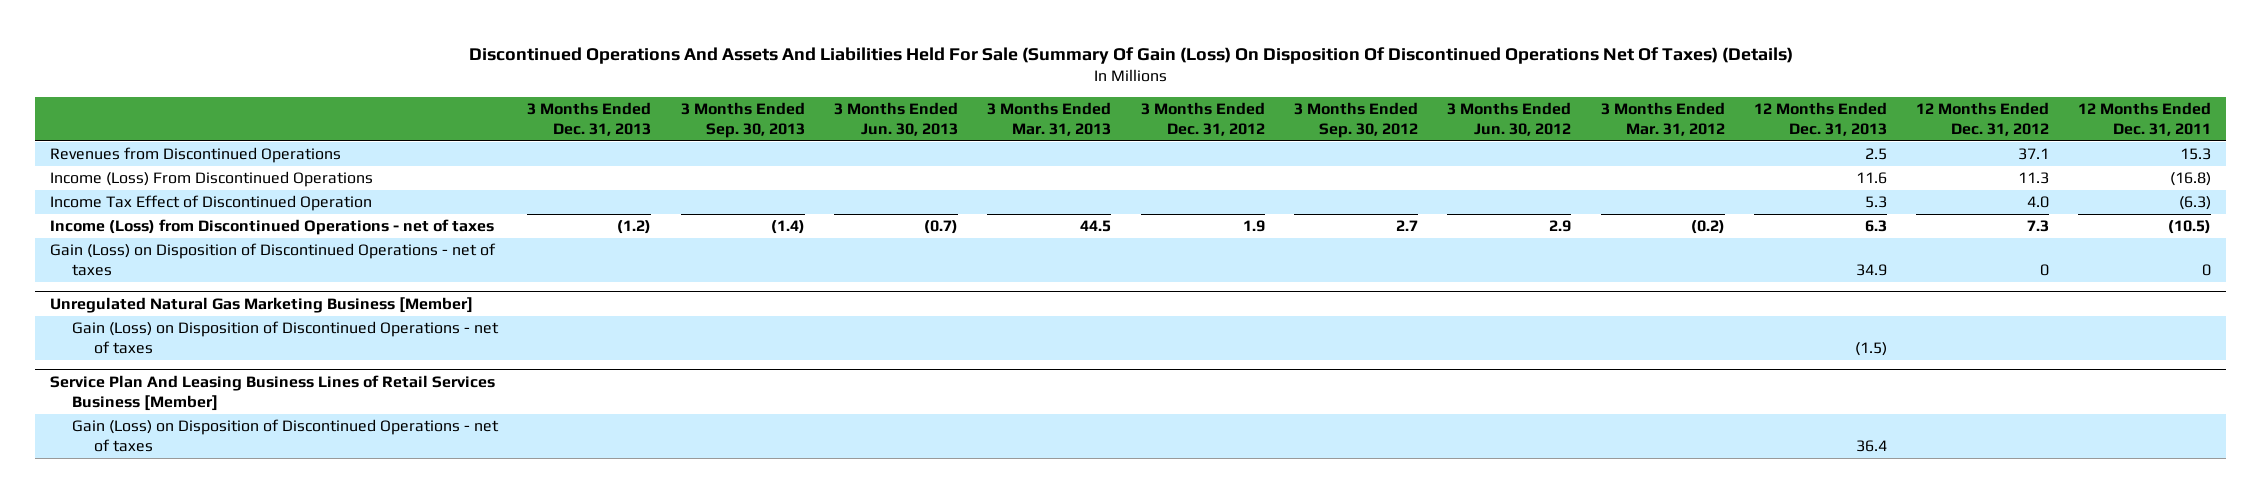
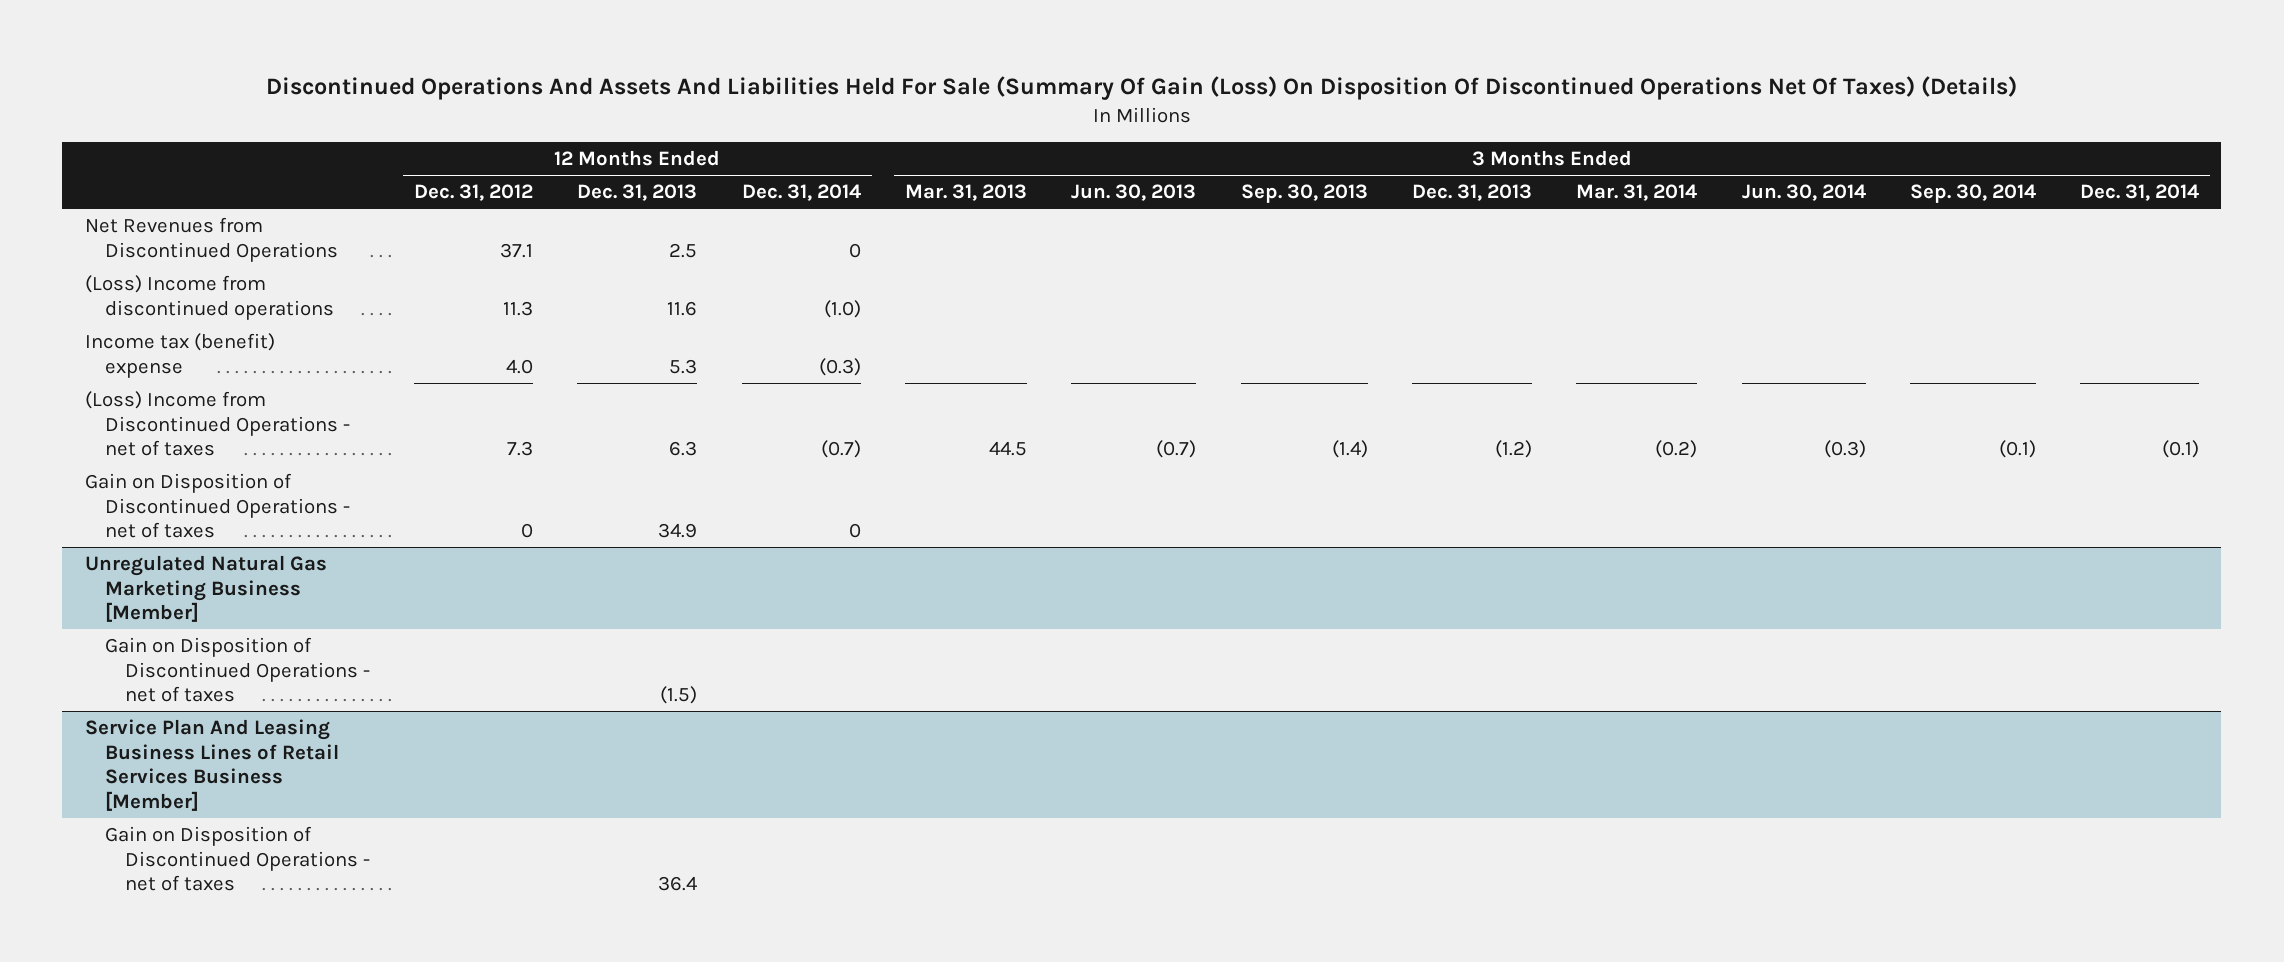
[1140,101,1265,136] 3 Months Ended Dec. 31, 2012 -> none
[1293,101,1418,138] 3 Months Ended Sep. 30, 2012 -> none
[1447,101,1572,136] 3 Months Ended Jun. 30, 2012 -> none
[1600,101,1725,136] 3 Months Ended Mar. 31, 2012 -> none
[2078,101,2212,136] 12 Months Ended Dec. 31, 2011 -> none
none -> [741,184,861,202] Dec. 31, 2014
none -> [1576,184,1698,202] Mar. 31, 2014
none -> [1741,184,1866,202] Jun. 30, 2014
none -> [1909,184,2036,204] Sep. 30, 2014
none -> [2080,184,2200,202] Dec. 31, 2014
[49,147,341,164] Revenues from Discontinued Operations -> [84,216,338,262] Net Revenues from Discontinued Operations
[49,171,373,188] Income (Loss) From Discontinued Operations -> [84,274,334,320] (Loss) Income from discontinued operations
[49,195,372,212] Income Tax Effect of Discontinued Operation -> [84,332,275,378] Income tax (benefit) expense
[49,219,494,236] Income (Loss) from Discontinued Operations - net of taxes -> [84,390,350,457] (Loss) Income from Discontinued Operations - net of taxes
[49,243,496,276] Gain (Loss) on Disposition of Discontinued Operations - net of taxes -> [84,472,350,539] Gain on Disposition of Discontinued Operations - net of taxes
[72,321,500,354] Gain (Loss) on Disposition of Discontinued Operations - net of taxes -> [104,636,370,703] Gain on Disposition of Discontinued Operations - net of taxes
[72,419,500,452] Gain (Loss) on Disposition of Discontinued Operations - net of taxes -> [104,825,370,892] Gain on Disposition of Discontinued Operations - net of taxes

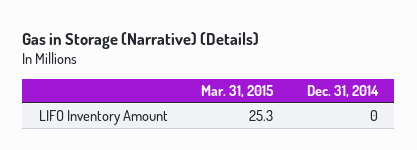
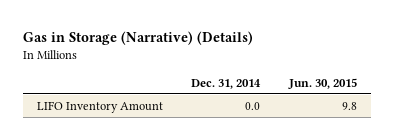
[201,84,275,98] Mar. 31, 2015 -> none
none -> [287,77,357,89] Jun. 30, 2015
[369,110,378,122] 0 -> [245,102,261,111] 0.0

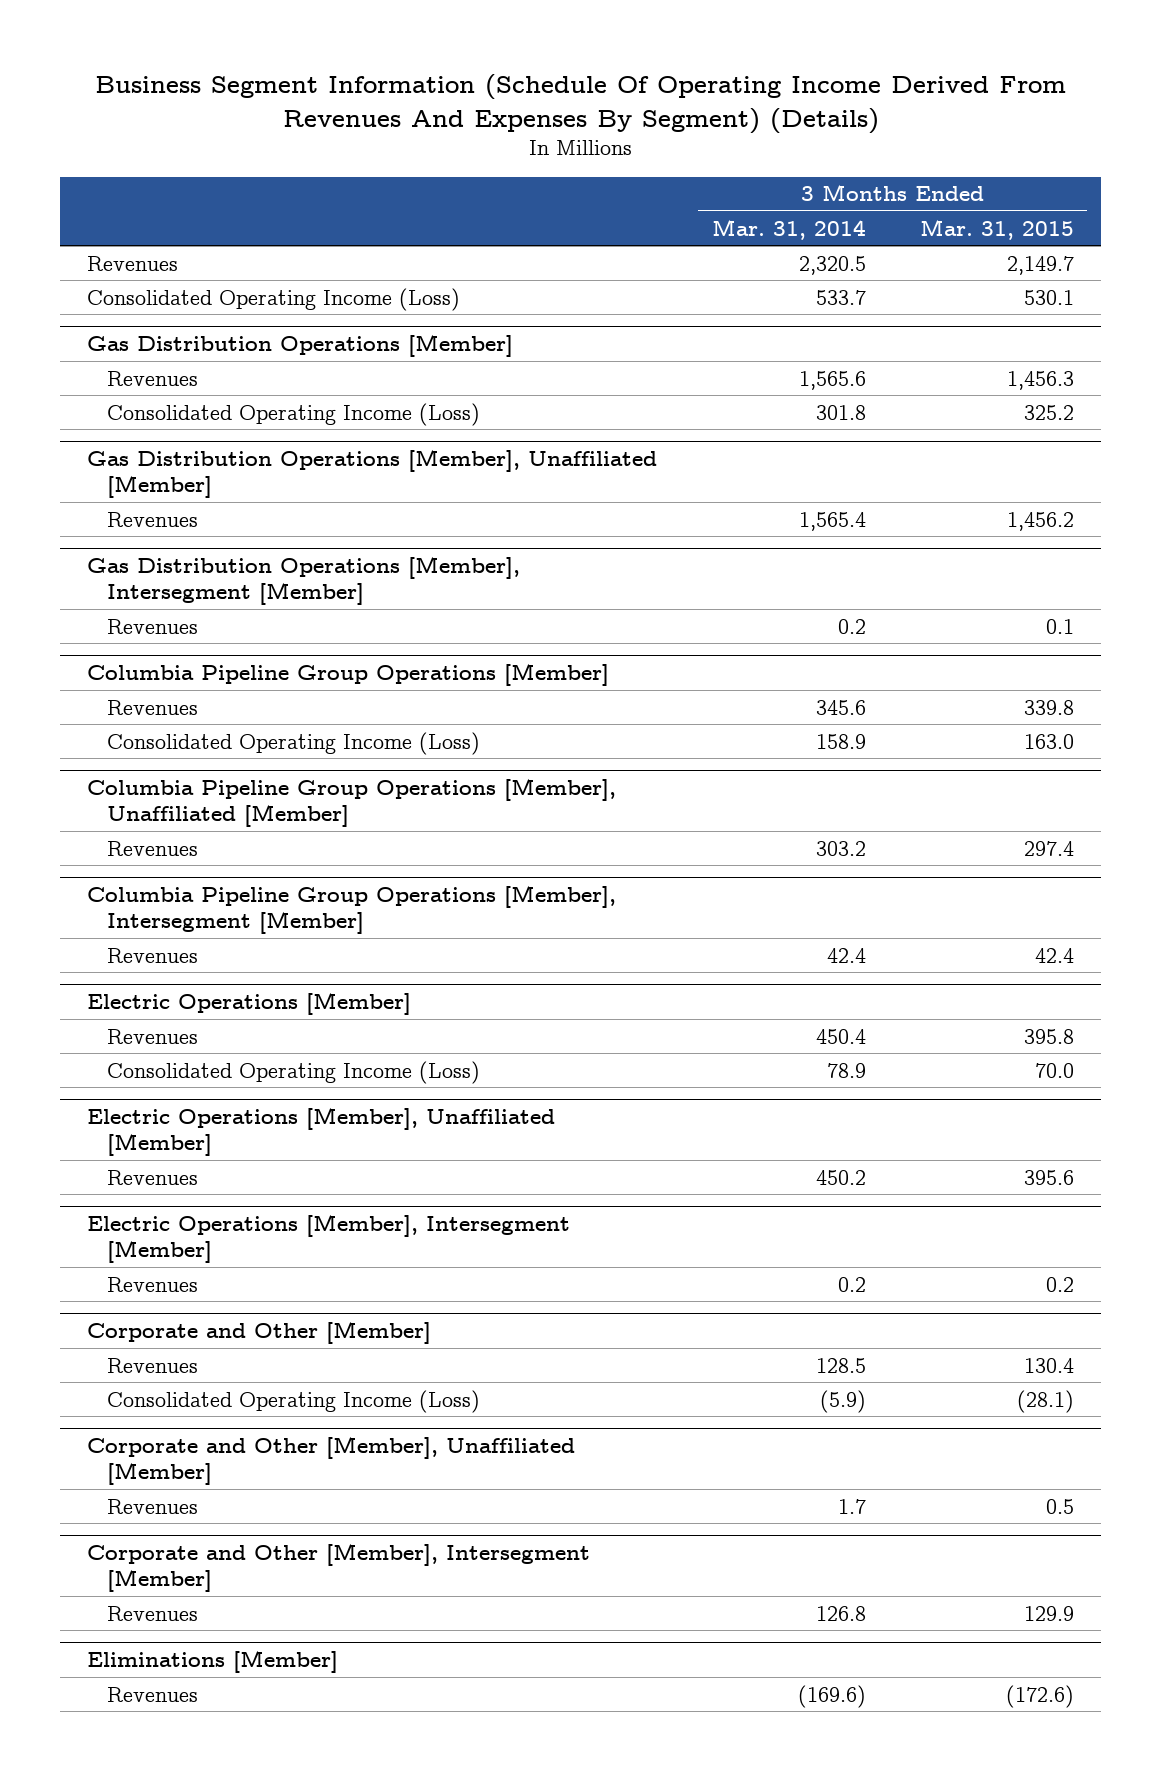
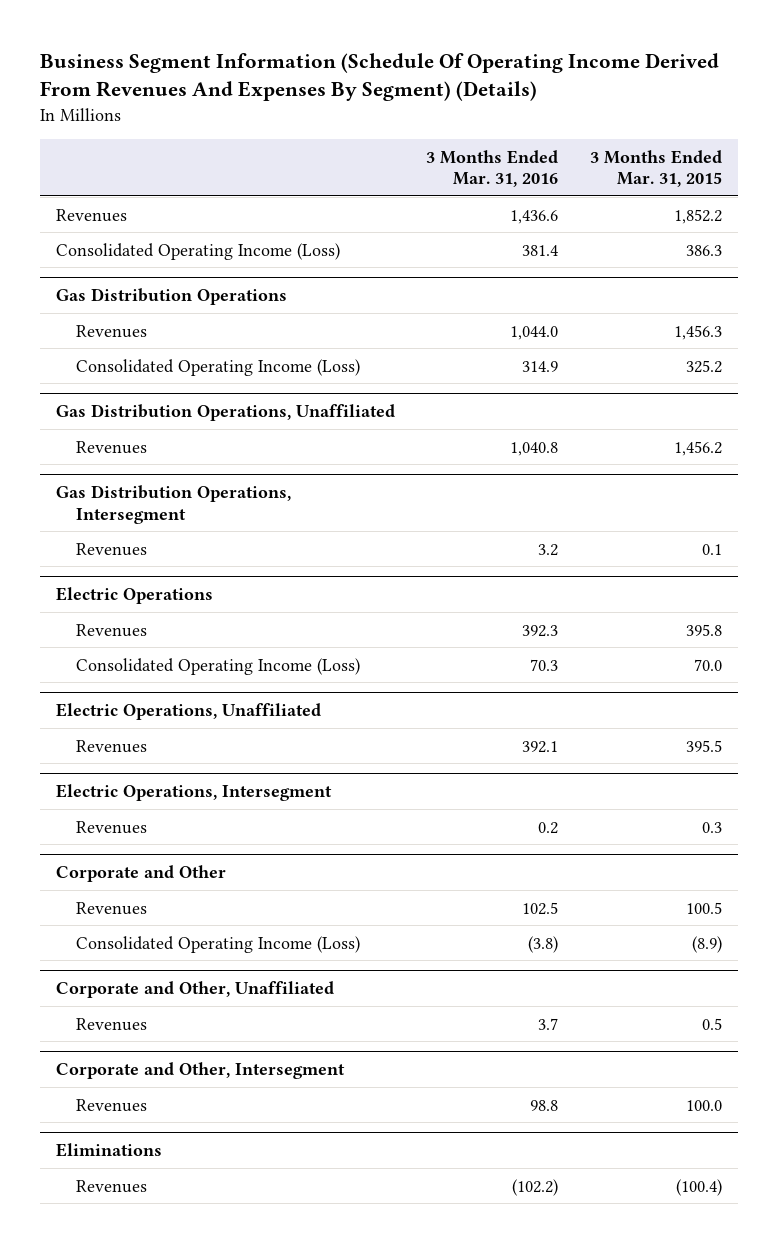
[711,218,866,240] Mar. 31, 2014 -> none
none -> [426,149,559,187] 3 Months Ended Mar. 31, 2016
[1006,255,1074,275] 2,149.7 -> [674,208,723,224] 1,852.2
[1023,289,1074,305] 530.1 -> [686,244,723,256] 386.3
[87,334,514,358] Gas Distribution Operations [Member] -> [55,288,287,306] Gas Distribution Operations
[87,449,658,498] Gas Distribution Operations [Member], Unaffiliated [Member] -> [55,404,395,422] Gas Distribution Operations, Unaffiliated
[87,556,521,605] Gas Distribution Operations [Member], Intersegment [Member] -> [55,485,291,524] Gas Distribution Operations, Intersegment
[87,663,610,687] Columbia Pipeline Group Operations [Member] -> none
[107,699,199,715] Revenues -> none
[107,731,481,755] Consolidated Operating Income (Loss) -> none
[87,778,617,827] Columbia Pipeline Group Operations [Member], Unaffiliated [Member] -> none
[107,840,199,856] Revenues -> none
[87,885,617,934] Columbia Pipeline Group Operations [Member], Intersegment [Member] -> none
[107,947,199,963] Revenues -> none
[87,992,412,1016] Electric Operations [Member] -> [55,587,213,605] Electric Operations
[87,1107,556,1156] Electric Operations [Member], Unaffiliated [Member] -> [55,703,321,721] Electric Operations, Unaffiliated
[1023,1169,1074,1185] 395.6 -> [686,739,723,752] 395.5
[87,1214,571,1263] Electric Operations [Member], Intersegment [Member] -> [55,784,332,802] Electric Operations, Intersegment
[1045,1276,1074,1292] 0.2 -> [702,821,723,833] 0.3
[87,1321,432,1345] Corporate and Other [Member] -> [55,865,226,883] Corporate and Other
[1023,1357,1074,1373] 130.4 -> [686,901,723,914] 100.5
[1016,1389,1074,1413] (28.1) -> [692,935,723,953] (8.9)
[87,1436,576,1485] Corporate and Other [Member], Unaffiliated [Member] -> [55,981,334,999] Corporate and Other, Unaffiliated
[87,1543,591,1592] Corporate and Other [Member], Intersegment [Member] -> [55,1062,345,1080] Corporate and Other, Intersegment
[1023,1605,1074,1621] 129.9 -> [686,1099,723,1111] 100.0
[87,1650,339,1674] Eliminations [Member] -> [55,1143,162,1158] Eliminations
[1005,1684,1074,1708] (172.6) -> [676,1178,723,1196] (100.4)

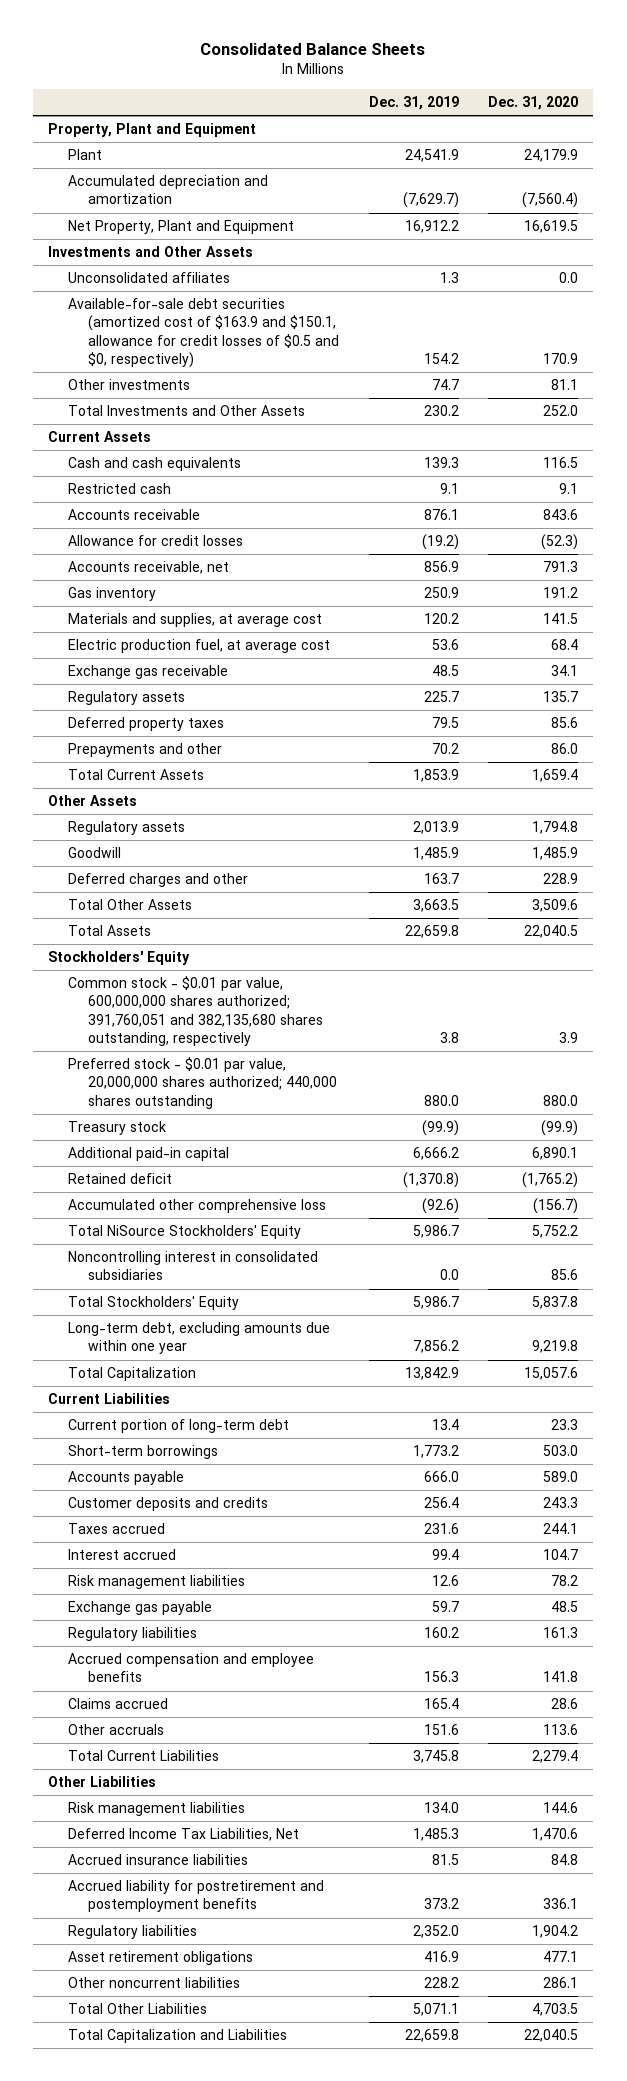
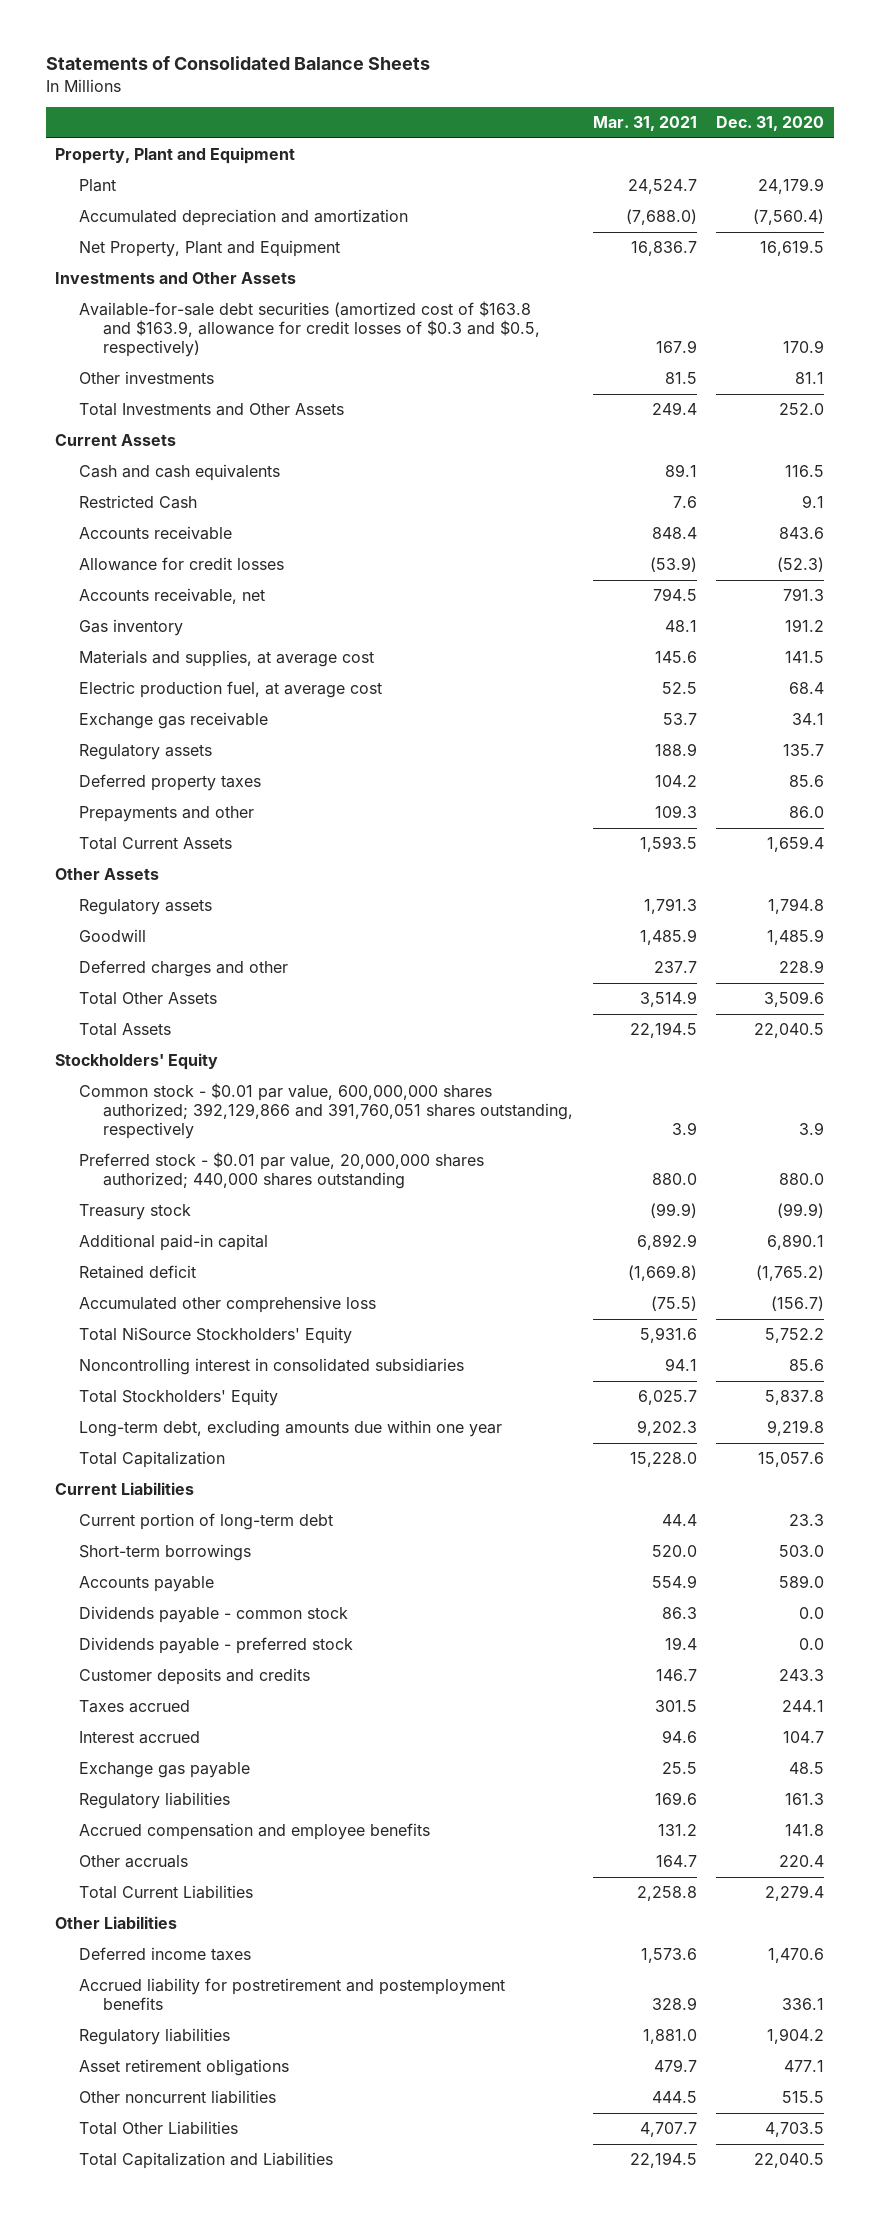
[200,43,426,56] Consolidated Balance Sheets -> [45,56,430,71] Statements of Consolidated Balance Sheets
[368,95,459,110] Dec. 31, 2019 -> none
none -> [592,116,697,132] Mar. 31, 2021
[68,272,231,284] Unconsolidated affiliates -> none
[68,298,339,368] Available-for-sale debt securities (amortized cost of $163.9 and $150.1, allowance for credit losses of $0.5 and $0, respectively) -> [79,301,541,358] Available-for-sale debt securities (amortized cost of $163.8 and $163.9, allowance for credit losses of $0.3 and $0.5, respectively)
[68,483,172,495] Restricted cash -> [79,495,198,510] Restricted Cash
[68,976,323,1046] Common stock - $0.01 par value, 600,000,000 shares authorized; 391,760,051 and 382,135,680 shares outstanding, respectively -> [79,1083,574,1140] Common stock - $0.01 par value, 600,000,000 shares authorized; 392,129,866 and 391,760,051 shares outstanding, respectively
none -> [79,1606,349,1624] Dividends payable - common stock
none -> [79,1637,354,1655] Dividends payable - preferred stock
[68,1575,246,1590] Risk management liabilities -> none
[68,1698,169,1710] Claims accrued -> none
[543,1724,579,1736] 113.6 -> [778,1855,824,1868] 220.4
[68,1802,246,1817] Risk management liabilities -> none
[68,1854,249,1866] Accrued insurance liabilities -> none
[68,1828,300,1842] Deferred Income Tax Liabilities, Net -> [79,1947,252,1962] Deferred income taxes
[543,1977,579,1989] 286.1 -> [781,2091,824,2104] 515.5

